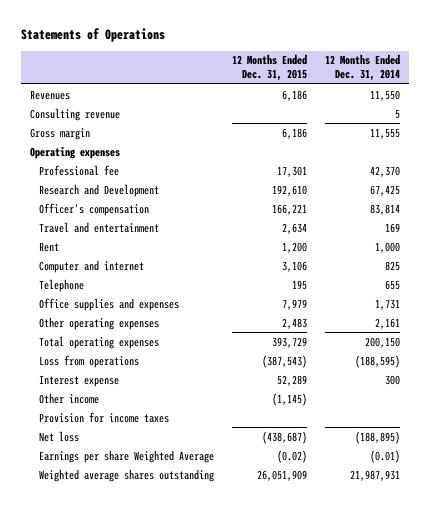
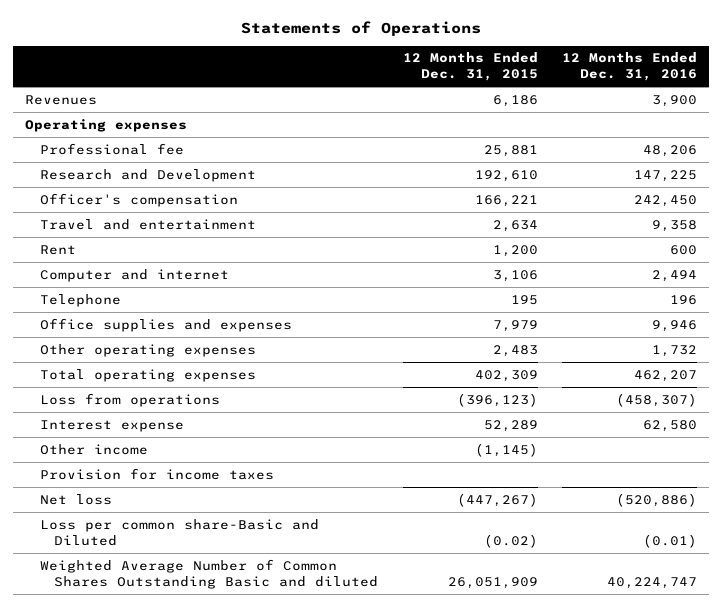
[324,54,400,82] 12 Months Ended Dec. 31, 2014 -> none
none -> [561,52,697,82] 12 Months Ended Dec. 31, 2016
[30,107,121,121] Consulting revenue -> none
[30,127,91,140] Gross margin -> none
[276,165,307,177] 17,301 -> [483,144,538,157] 25,881
[271,336,307,348] 393,729 -> [474,369,538,382] 402,309
[261,354,307,368] (387,543) -> [456,392,538,407] (396,123)
[261,430,307,444] (438,687) -> [456,492,538,507] (447,267)
[39,449,215,463] Earnings per share Weighted Average -> [39,518,319,546] Loss per common share-Basic and Diluted
[39,468,215,482] Weighted average shares outstanding -> [39,558,379,589] Weighted Average Number of Common Shares Outstanding Basic and diluted

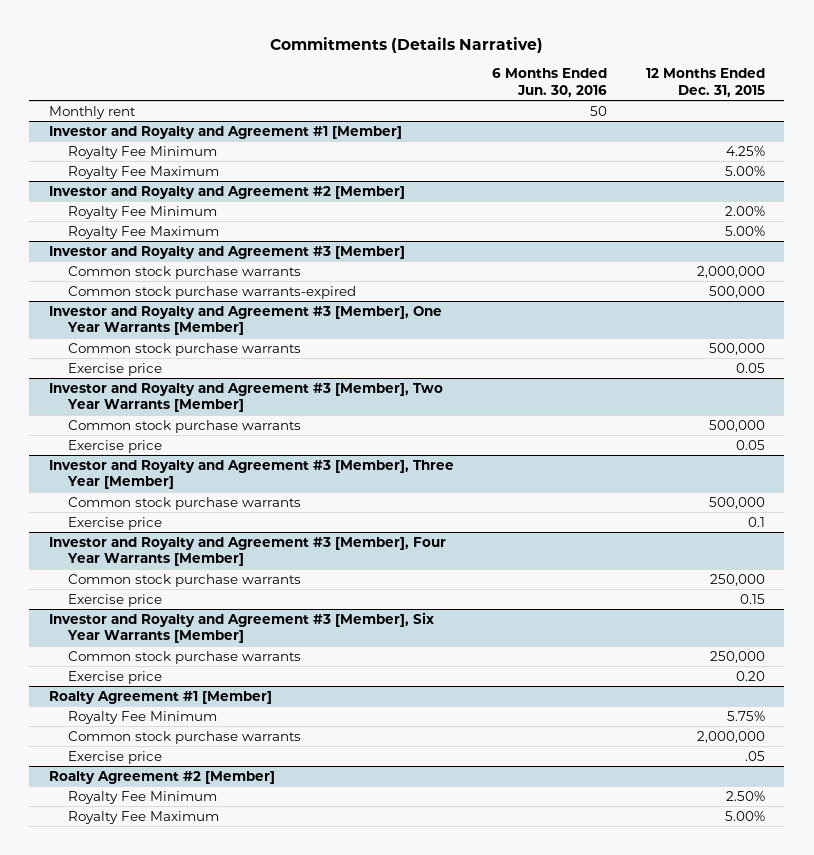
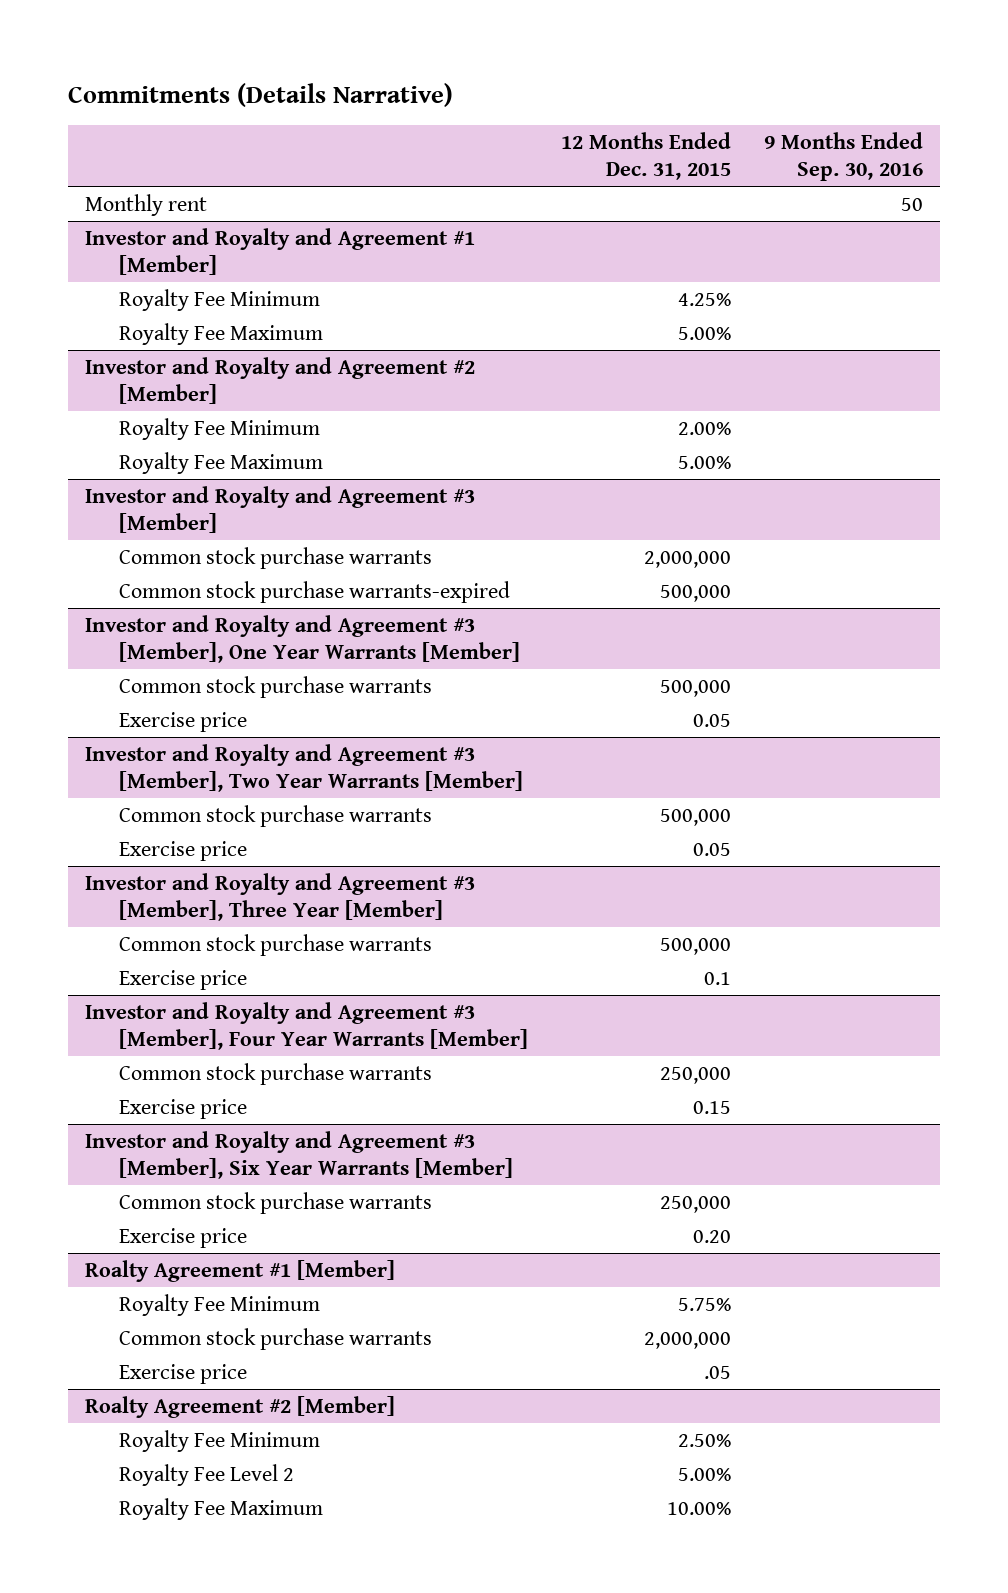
[492,68,608,98] 6 Months Ended Jun. 30, 2016 -> none
none -> [764,131,924,182] 9 Months Ended Sep. 30, 2016
none -> [119,1463,295,1486] Royalty Fee Level 2
[724,810,765,821] 5.00% -> [667,1501,732,1515] 10.00%

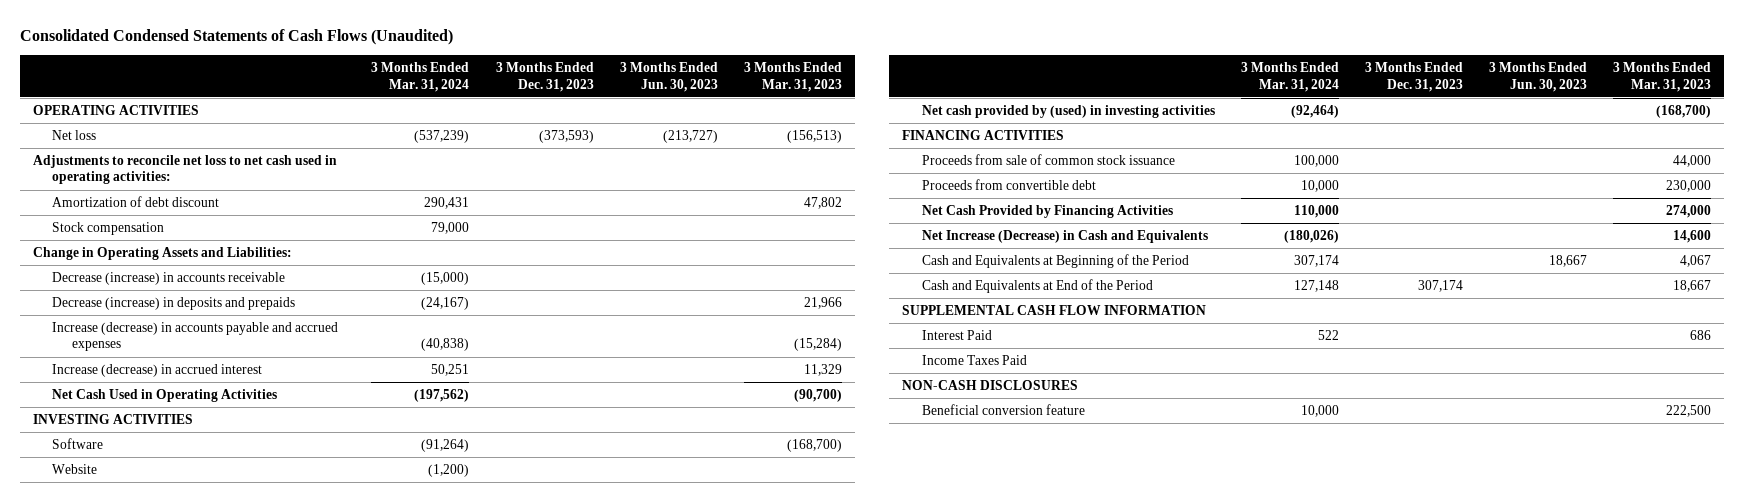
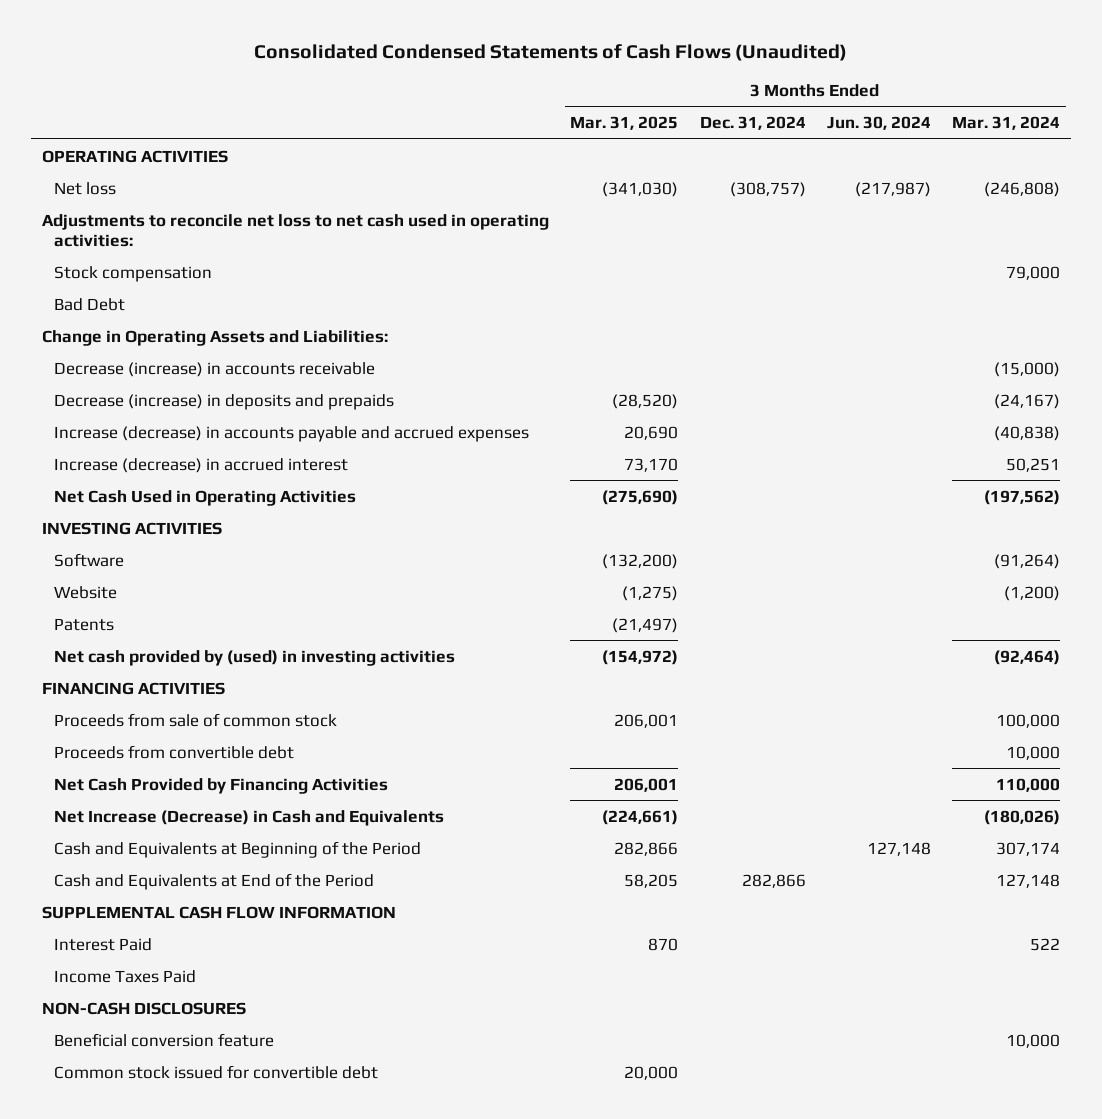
[495,62,594,92] 3 Months Ended Dec. 31, 2023 -> none
[619,62,718,92] 3 Months Ended Jun. 30, 2023 -> none
[743,62,842,92] 3 Months Ended Mar. 31, 2023 -> none
none -> [570,116,679,131] Mar. 31, 2025
none -> [699,116,806,131] Dec. 31, 2024
none -> [827,116,932,131] Jun. 30, 2024
[414,130,470,144] (537,239) -> [984,181,1061,197] (246,808)
[52,196,220,208] Amortization of debt discount -> none
none -> [53,297,125,311] Bad Debt
none -> [53,617,114,631] Patents
[921,154,1175,166] Proceeds from sale of common stock issuance -> [53,712,337,727] Proceeds from sale of common stock
none -> [53,1064,378,1079] Common stock issued for convertible debt

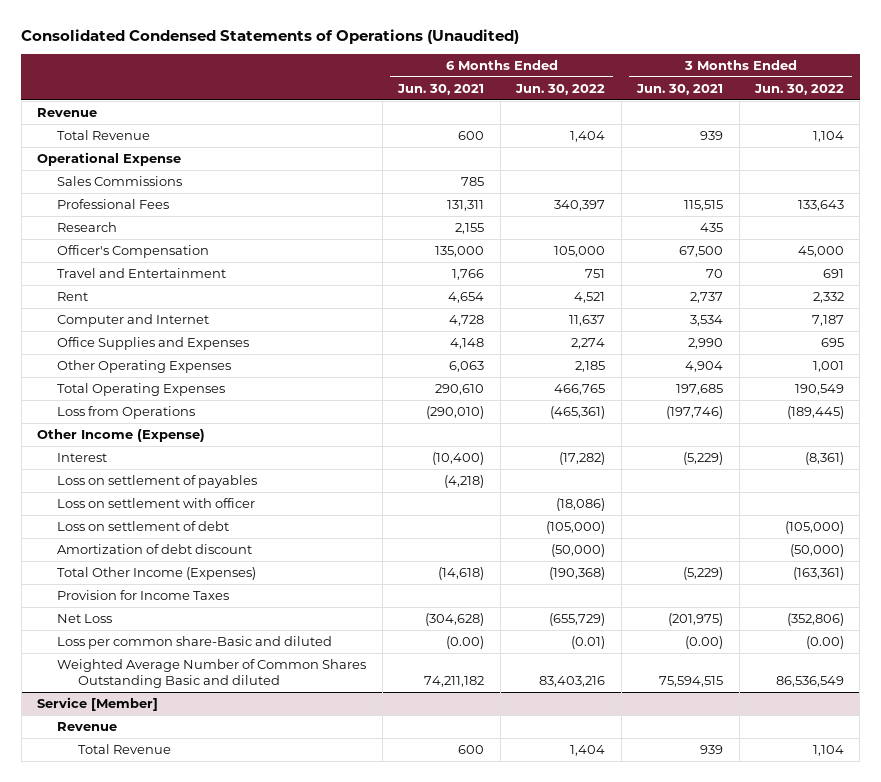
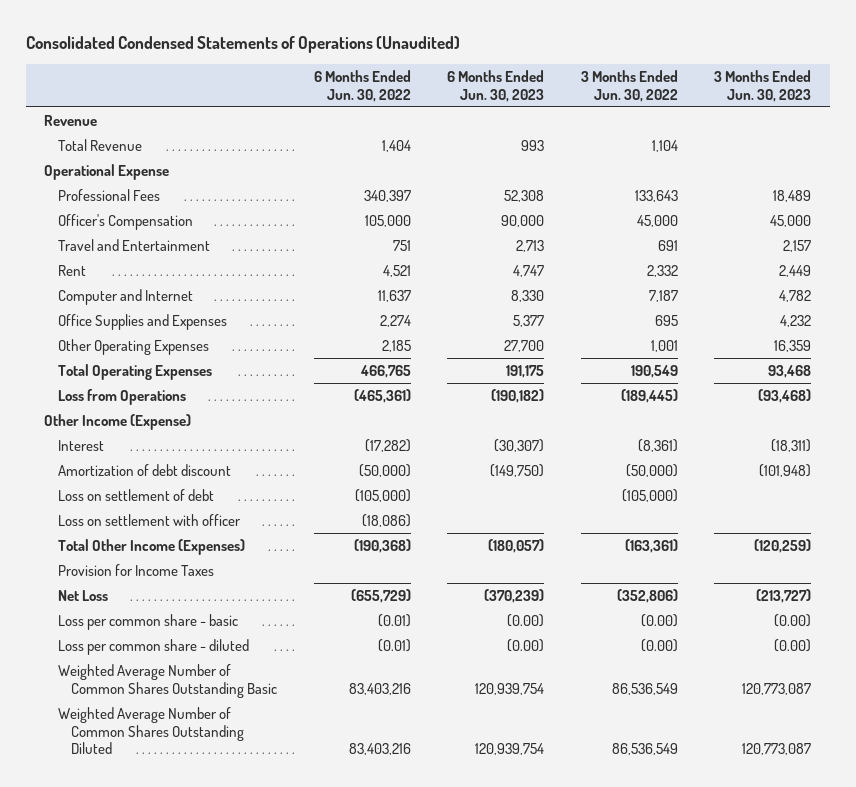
[397,83,485,95] Jun. 30, 2021 -> none
[636,83,724,95] Jun. 30, 2021 -> none
none -> [447,70,545,102] 6 Months Ended Jun. 30, 2023
none -> [714,70,812,102] 3 Months Ended Jun. 30, 2023
[57,175,183,186] Sales Commissions -> none
[57,221,118,232] Research -> none
[57,474,258,488] Loss on settlement of payables -> none
[57,520,230,531] Loss on settlement of debt -> [57,488,214,501] Loss on settlement of debt
[57,497,256,508] Loss on settlement with officer -> [57,513,241,526] Loss on settlement with officer
[36,696,158,711] Service [Member] -> none
[57,721,118,731] Revenue -> none
[78,743,172,754] Total Revenue -> none
[57,635,333,649] Loss per common share-Basic and diluted -> [57,613,238,630] Loss per common share - basic
none -> [57,638,249,655] Loss per common share - diluted
[57,658,367,689] Weighted Average Number of Common Shares Outstanding Basic and diluted -> [57,663,278,698] Weighted Average Number of Common Shares Outstanding Basic
none -> [57,706,245,755] Weighted Average Number of Common Shares Outstanding Diluted

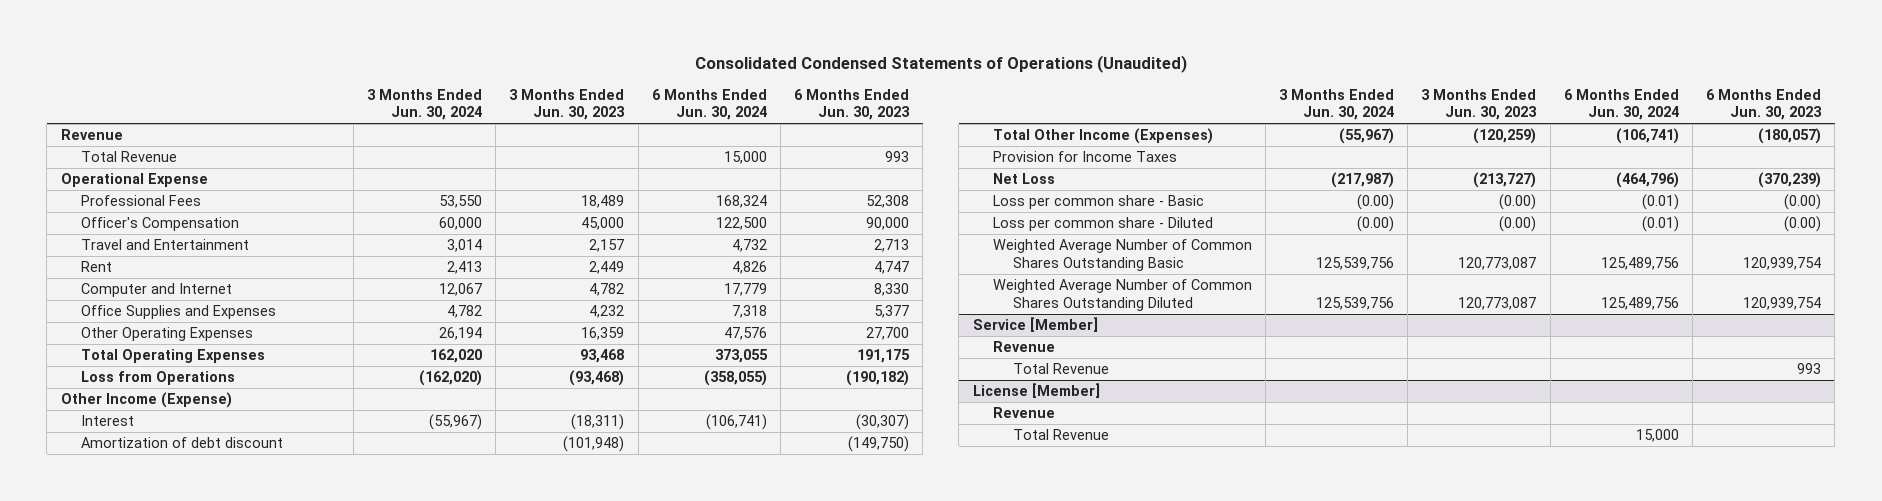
[313,70,411,102] 6 Months Ended Jun. 30, 2022 -> none
[580,70,678,102] 3 Months Ended Jun. 30, 2022 -> none
none -> [366,88,482,121] 3 Months Ended Jun. 30, 2024
none -> [651,88,767,121] 6 Months Ended Jun. 30, 2024
[57,488,214,501] Loss on settlement of debt -> none
[57,513,241,526] Loss on settlement with officer -> none
[57,613,238,630] Loss per common share - basic -> [992,195,1204,210] Loss per common share - Basic
[57,638,249,655] Loss per common share - diluted -> [992,217,1213,232] Loss per common share - Diluted
none -> [972,317,1098,333] Service [Member]
none -> [992,341,1055,353] Revenue
none -> [1012,363,1109,375] Total Revenue
none -> [972,383,1100,399] License [Member]
none -> [992,407,1055,419] Revenue
none -> [1012,429,1109,441] Total Revenue

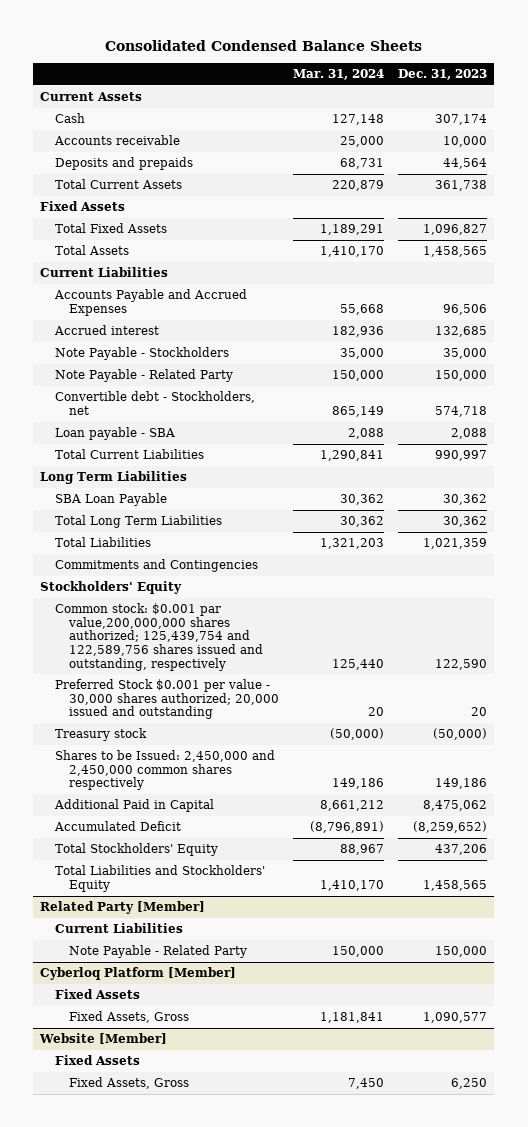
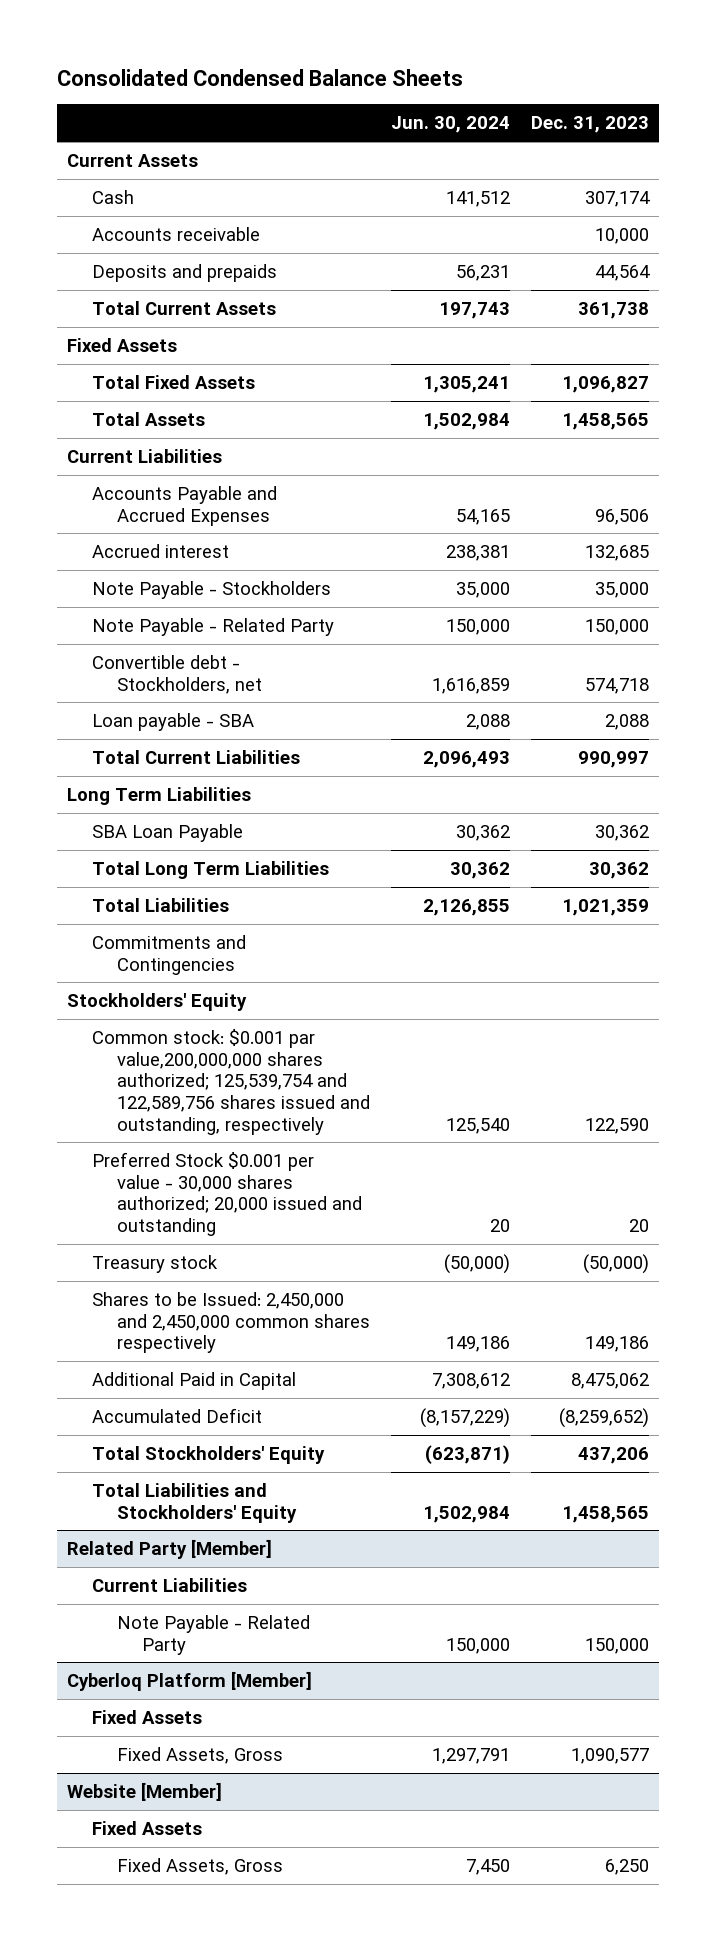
[293,68,385,80] Mar. 31, 2024 -> none
none -> [390,116,510,134] Jun. 30, 2024
[54,603,264,671] Common stock: $0.001 par value,200,000,000 shares authorized; 125,439,754 and 122,589,756 shares issued and outstanding, respectively -> [92,1028,371,1135] Common stock: $0.001 par value,200,000,000 shares authorized; 125,539,754 and 122,589,756 shares issued and outstanding, respectively

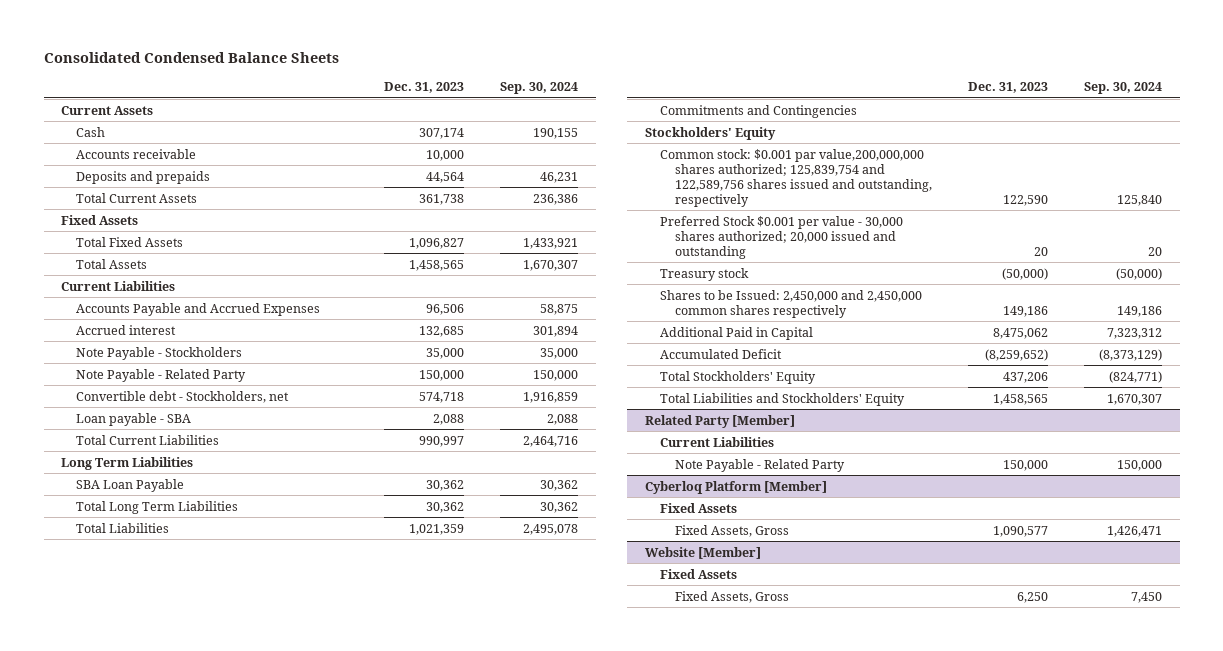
[390,116,510,134] Jun. 30, 2024 -> none
none -> [499,82,578,95] Sep. 30, 2024
[92,1028,371,1135] Common stock: $0.001 par value,200,000,000 shares authorized; 125,539,754 and 122,589,756 shares issued and outstanding, respectively -> [660,148,933,207] Common stock: $0.001 par value,200,000,000 shares authorized; 125,839,754 and 122,589,756 shares issued and outstanding, respectively

